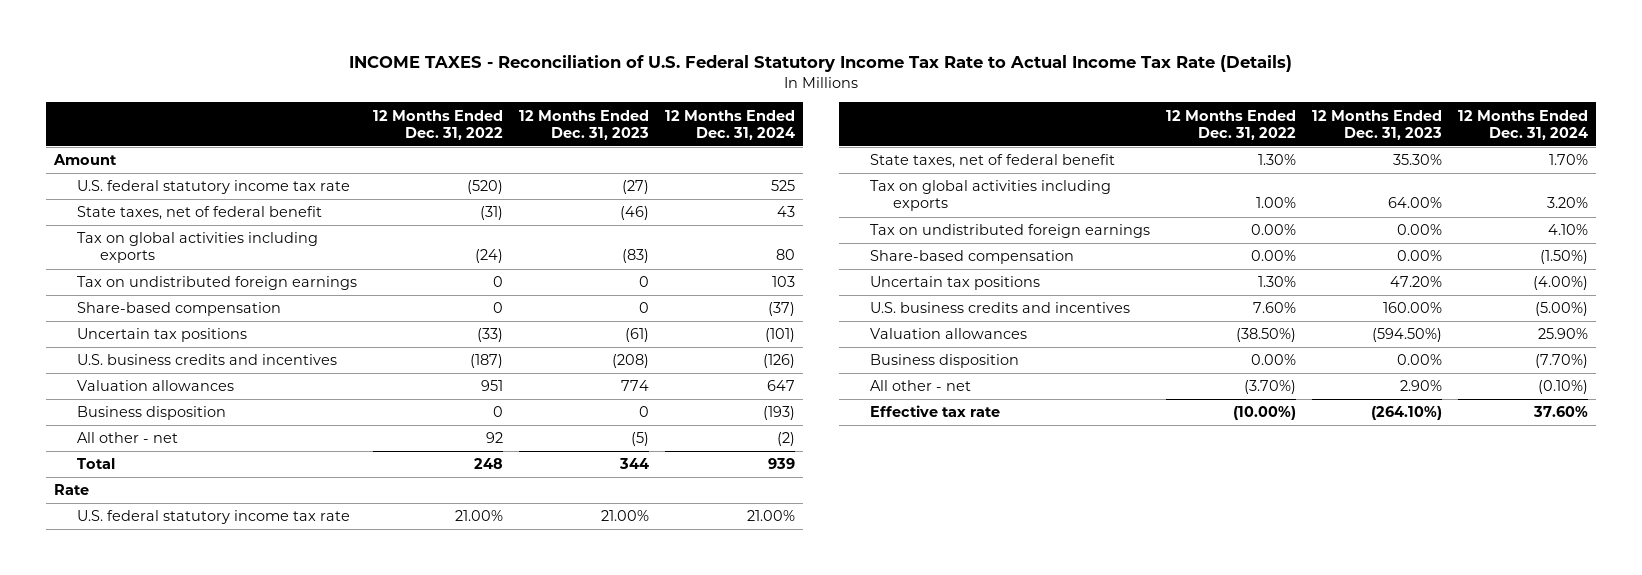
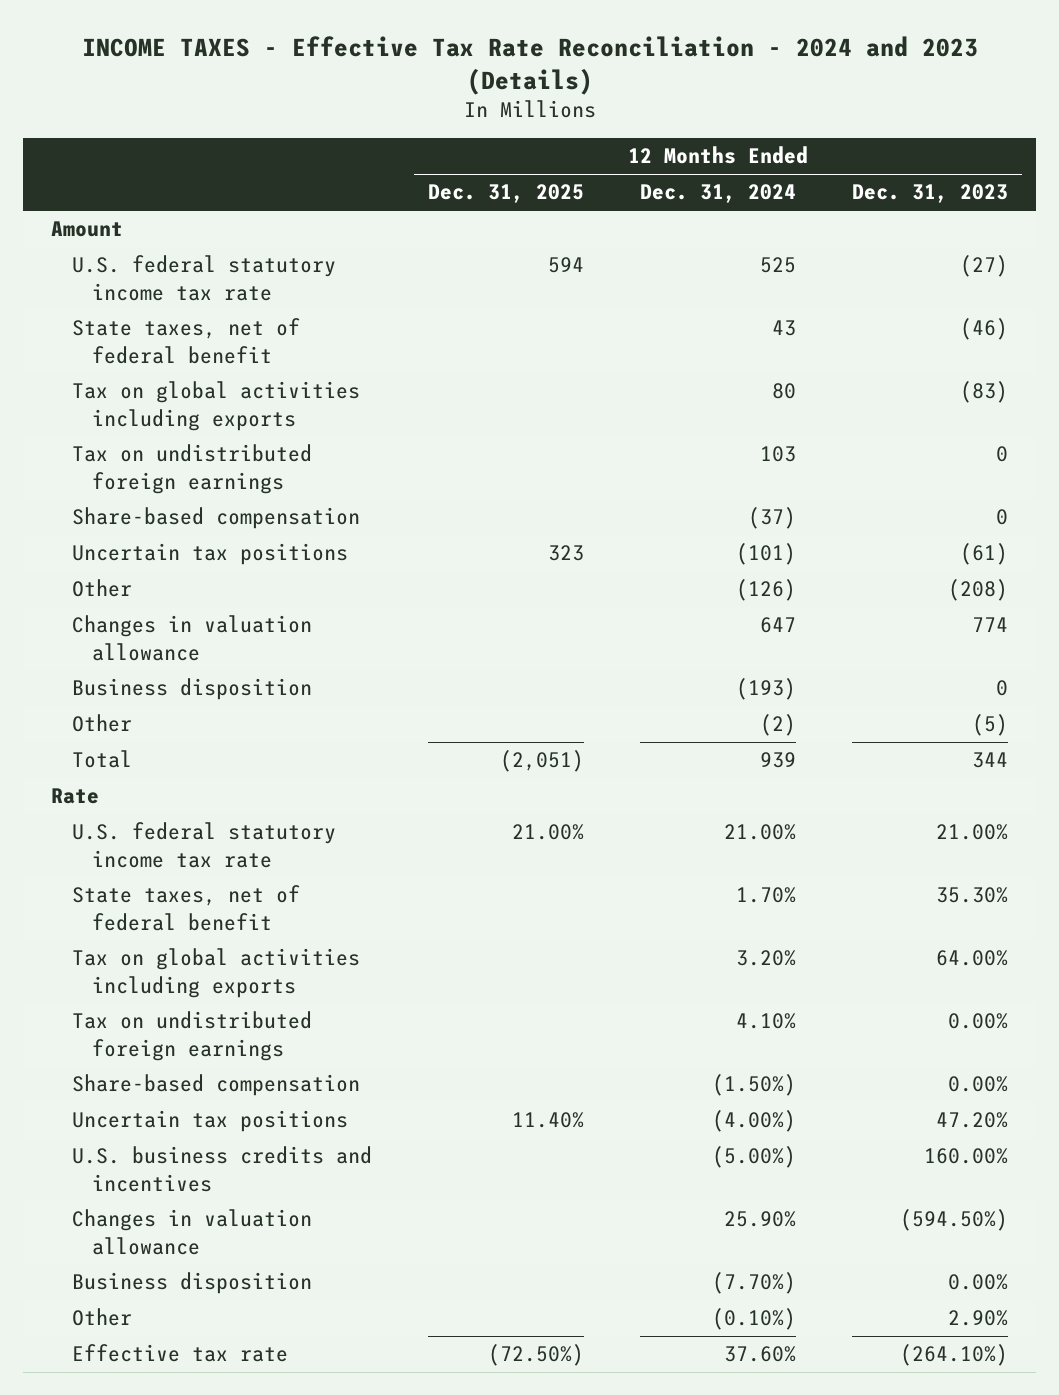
[348,55,1292,73] INCOME TAXES - Reconciliation of U.S. Federal Statutory Income Tax Rate to Actual Income Tax Rate (Details) -> [81,35,978,95] INCOME TAXES - Effective Tax Rate Reconciliation - 2024 and 2023 (Details)
[372,109,503,140] 12 Months Ended Dec. 31, 2022 -> none
none -> [427,184,584,204] Dec. 31, 2025
[77,354,338,366] U.S. business credits and incentives -> [71,579,132,598] Other
[77,380,235,392] Valuation allowances -> [71,615,312,661] Changes in valuation allowance
[77,432,179,444] All other - net -> [71,714,132,733] Other
[870,328,1028,340] Valuation allowances -> [71,1209,312,1255] Changes in valuation allowance
[870,380,972,392] All other - net -> [71,1308,132,1327] Other

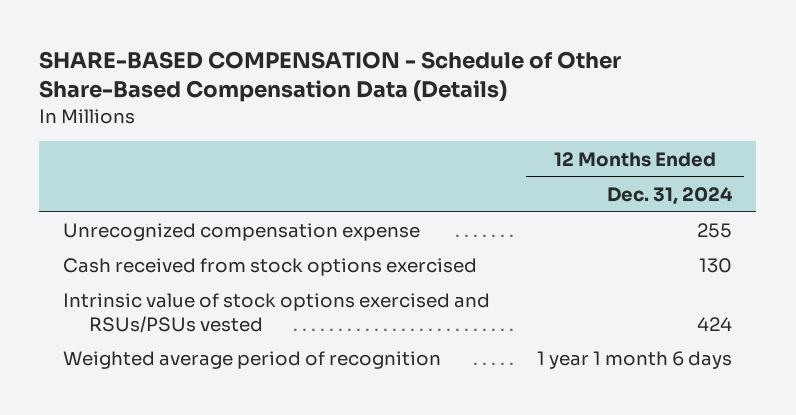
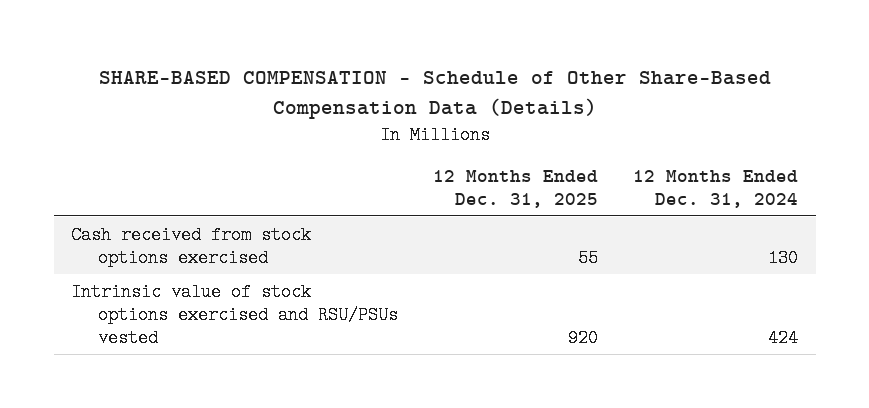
none -> [432,169,598,208] 12 Months Ended Dec. 31, 2025
[63,223,421,242] Unrecognized compensation expense -> none
[63,351,442,370] Weighted average period of recognition -> none
[63,293,491,333] Intrinsic value of stock options exercised and RSUs/PSUs vested -> [71,282,398,347] Intrinsic value of stock options exercised and RSU/PSUs vested

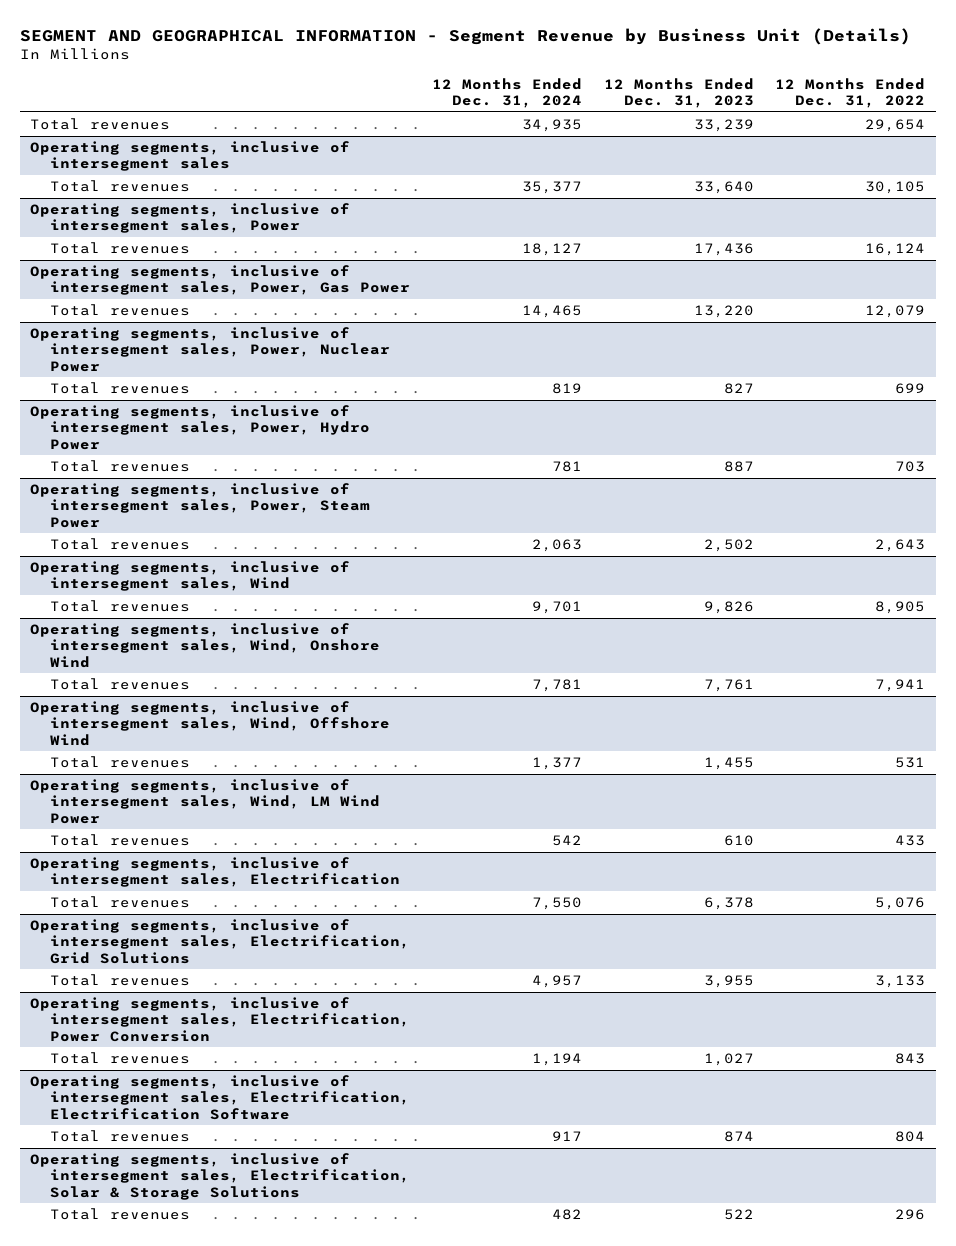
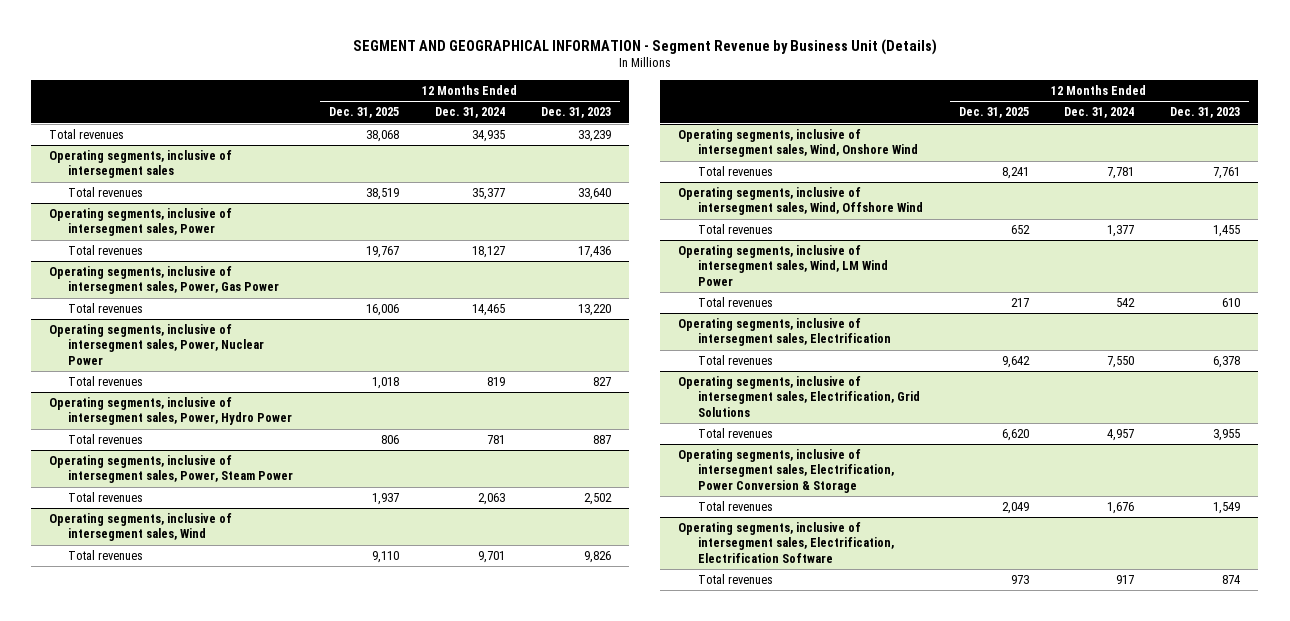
[775,77,926,109] 12 Months Ended Dec. 31, 2022 -> none
none -> [329,107,400,119] Dec. 31, 2025
[30,997,411,1042] Operating segments, inclusive of intersegment sales, Electrification, Power Conversion -> [678,449,894,493] Operating segments, inclusive of intersegment sales, Electrification, Power Conversion & Storage
[531,1053,582,1067] 1,194 -> [1107,502,1135,515] 1,676
[703,1053,754,1067] 1,027 -> [1213,502,1241,515] 1,549
[30,1153,411,1200] Operating segments, inclusive of intersegment sales, Electrification, Solar & Storage Solutions -> none
[50,1208,191,1221] Total revenues -> none

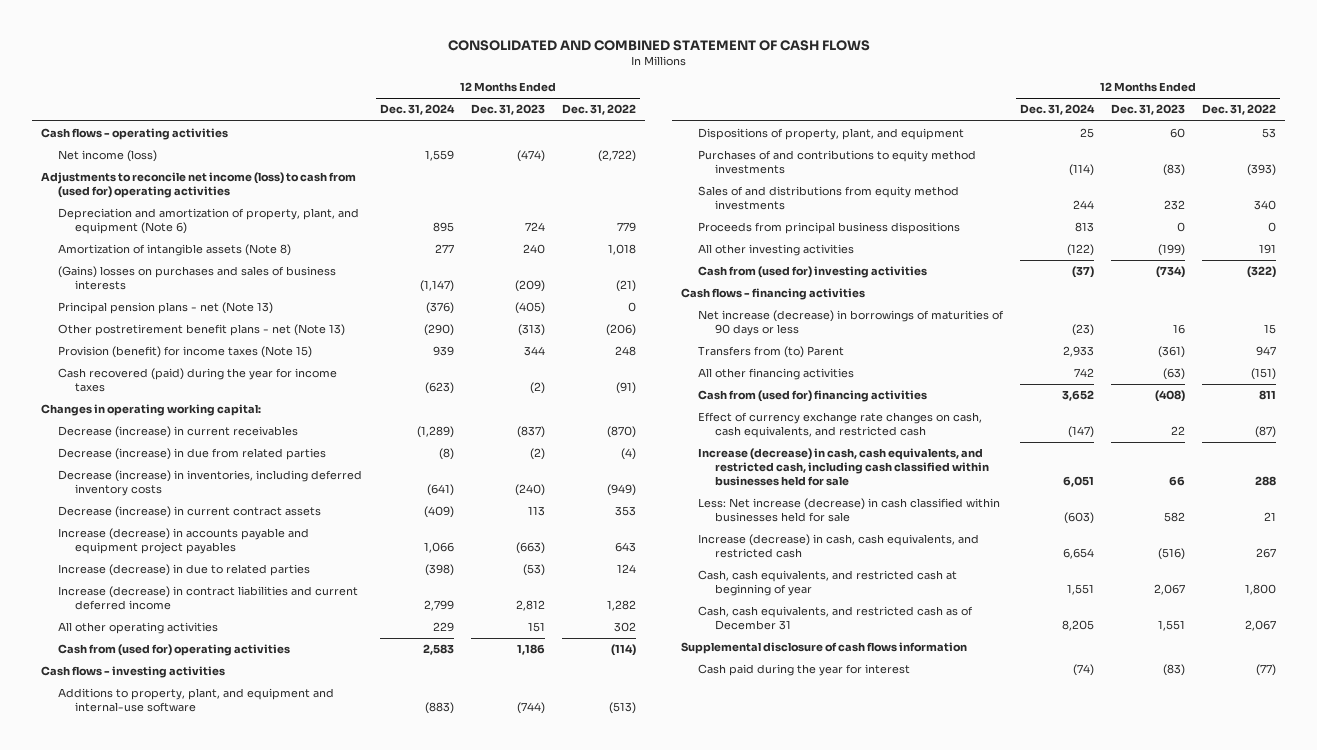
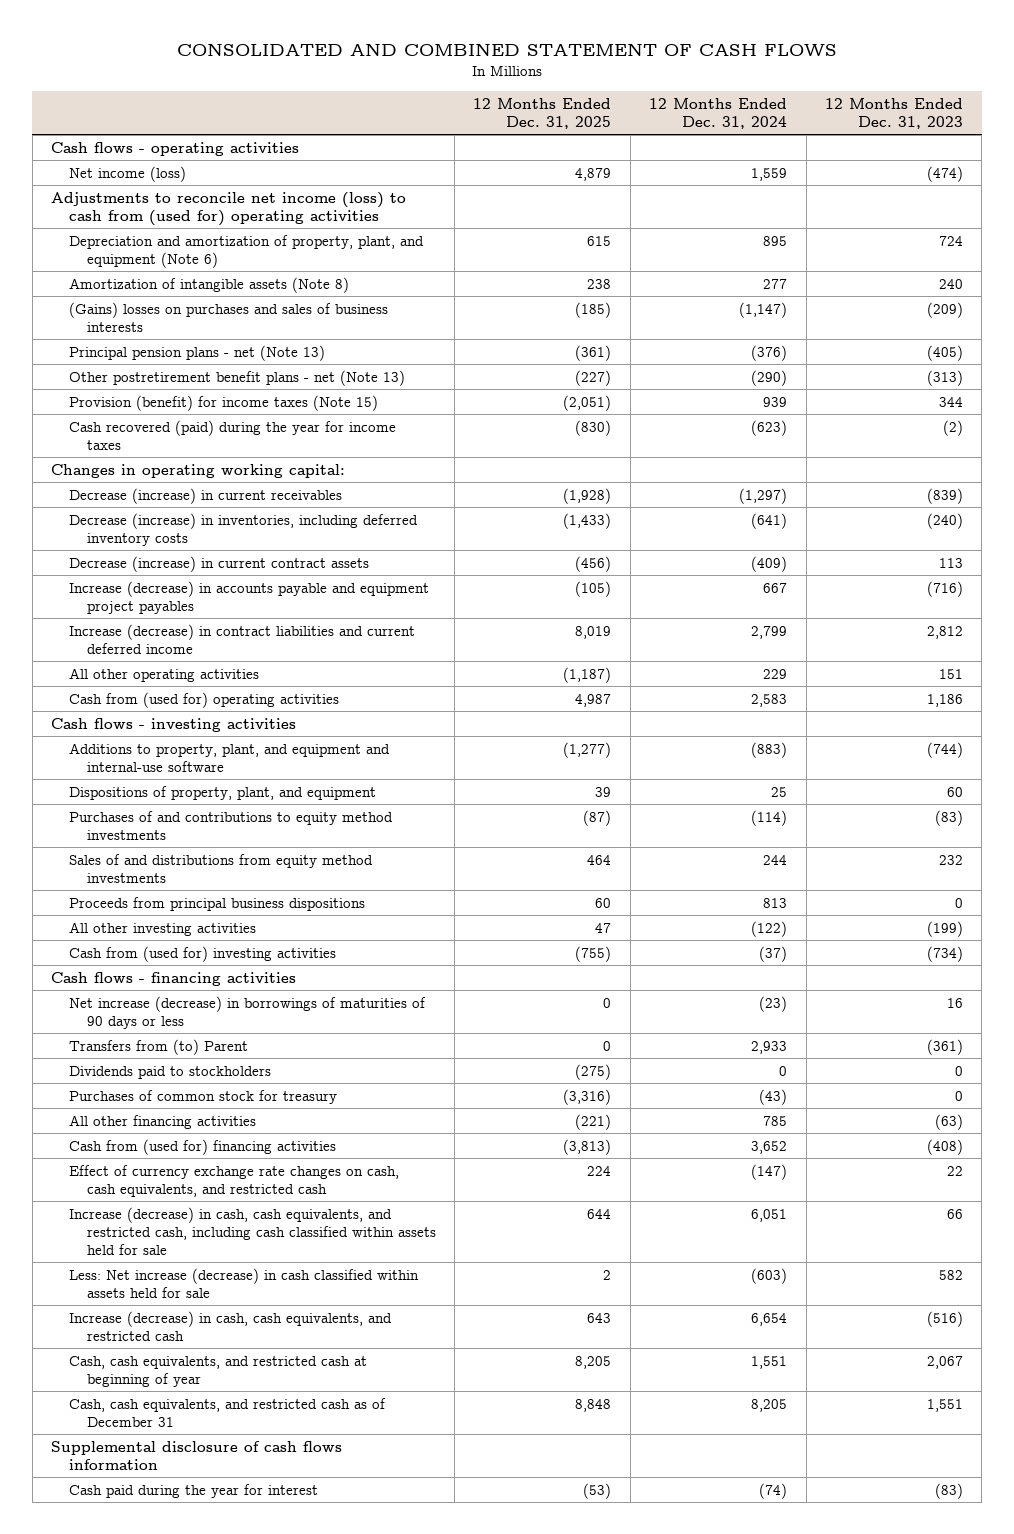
[562,104,637,116] Dec. 31, 2022 -> none
none -> [473,98,612,129] 12 Months Ended Dec. 31, 2025
[57,448,326,461] Decrease (increase) in due from related parties -> none
[416,426,454,439] (1,289) -> [739,487,788,504] (1,297)
[517,426,546,439] (837) -> [926,487,963,504] (839)
[57,564,310,577] Increase (decrease) in due to related parties -> none
[423,542,454,554] 1,066 -> [763,582,788,593] 667
[516,542,546,555] (663) -> [926,580,963,597] (716)
none -> [69,1065,272,1079] Dividends paid to stockholders
none -> [69,1089,338,1104] Purchases of common stock for treasury
[1074,368,1095,378] 742 -> [763,1115,788,1126] 785
[697,448,989,487] Increase (decrease) in cash, cash equivalents, and restricted cash, including cash classified within businesses held for sale -> [69,1206,436,1255] Increase (decrease) in cash, cash equivalents, and restricted cash, including cash classified within assets held for sale
[697,498,1000,523] Less: Net increase (decrease) in cash classified within businesses held for sale -> [69,1267,420,1298] Less: Net increase (decrease) in cash classified within assets held for sale

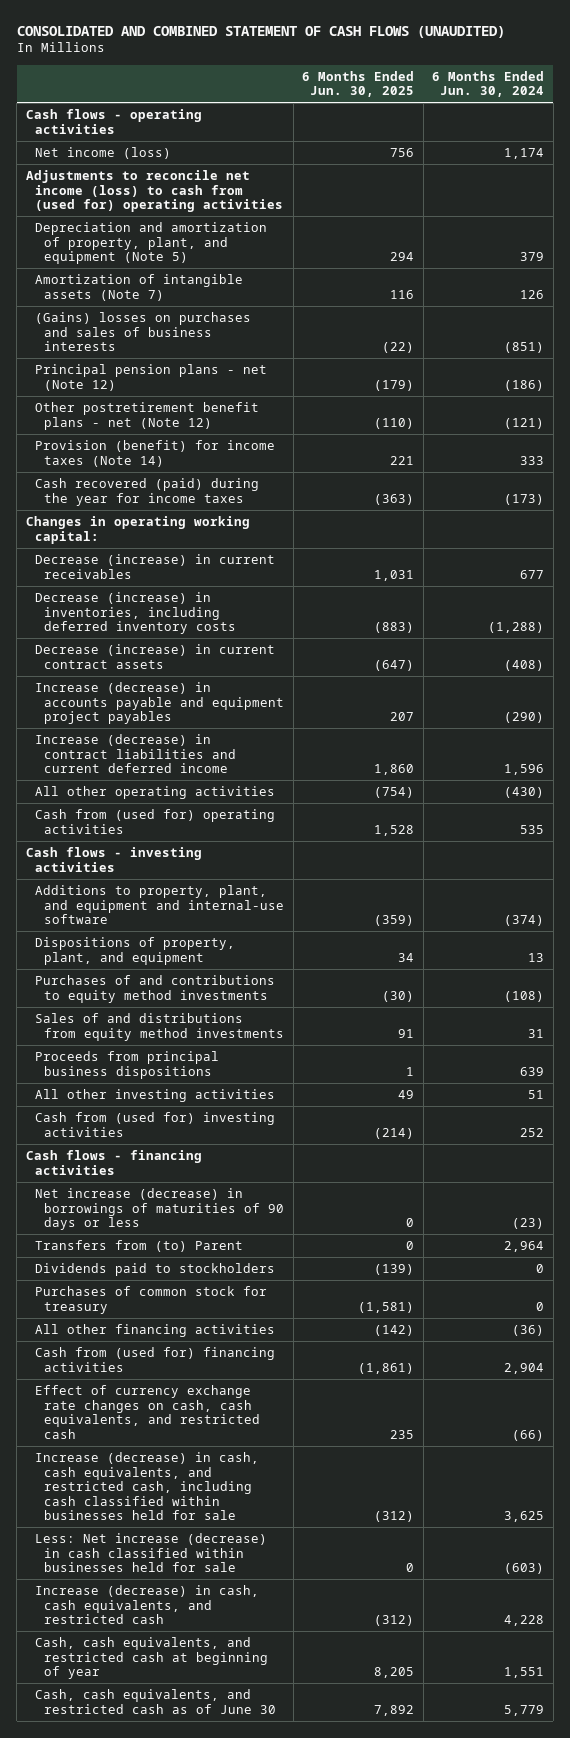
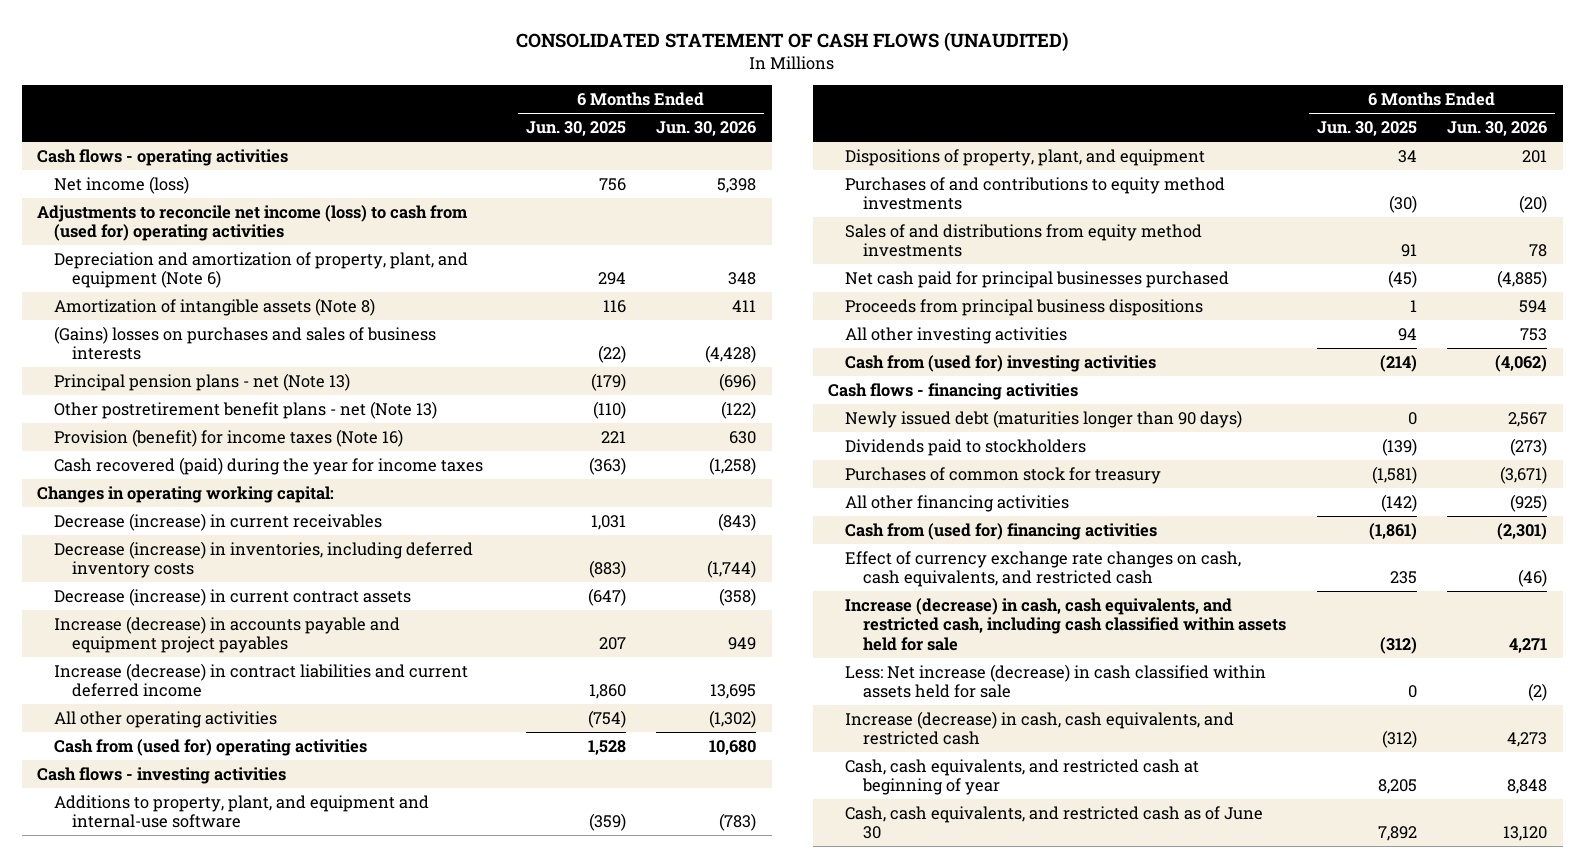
[16,25,505,38] CONSOLIDATED AND COMBINED STATEMENT OF CASH FLOWS (UNAUDITED) -> [516,31,1069,52] CONSOLIDATED STATEMENT OF CASH FLOWS (UNAUDITED)
[432,70,545,98] 6 Months Ended Jun. 30, 2024 -> none
none -> [656,121,757,137] Jun. 30, 2026
[34,221,267,265] Depreciation and amortization of property, plant, and equipment (Note 5) -> [54,251,469,289] Depreciation and amortization of property, plant, and equipment (Note 6)
[34,273,243,301] Amortization of intangible assets (Note 7) -> [54,297,376,316] Amortization of intangible assets (Note 8)
[34,363,267,391] Principal pension plans - net (Note 12) -> [54,372,351,391] Principal pension plans - net (Note 13)
[34,401,259,430] Other postretirement benefit plans - net (Note 12) -> [54,400,438,419] Other postretirement benefit plans - net (Note 13)
[34,439,275,467] Provision (benefit) for income taxes (Note 14) -> [54,428,404,447] Provision (benefit) for income taxes (Note 16)
none -> [845,270,1230,288] Net cash paid for principal businesses purchased
[398,1089,415,1099] 49 -> [1397,327,1417,341] 94
[34,1187,285,1231] Net increase (decrease) in borrowings of maturities of 90 days or less -> none
[34,1239,243,1252] Transfers from (to) Parent -> none
none -> [845,409,1243,428] Newly issued debt (maturities longer than 90 days)
[34,1451,259,1521] Increase (decrease) in cash, cash equivalents, and restricted cash, including cash classified within businesses held for sale -> [845,597,1286,651] Increase (decrease) in cash, cash equivalents, and restricted cash, including cash classified within assets held for sale
[34,1532,267,1573] Less: Net increase (decrease) in cash classified within businesses held for sale -> [845,663,1267,699] Less: Net increase (decrease) in cash classified within assets held for sale

